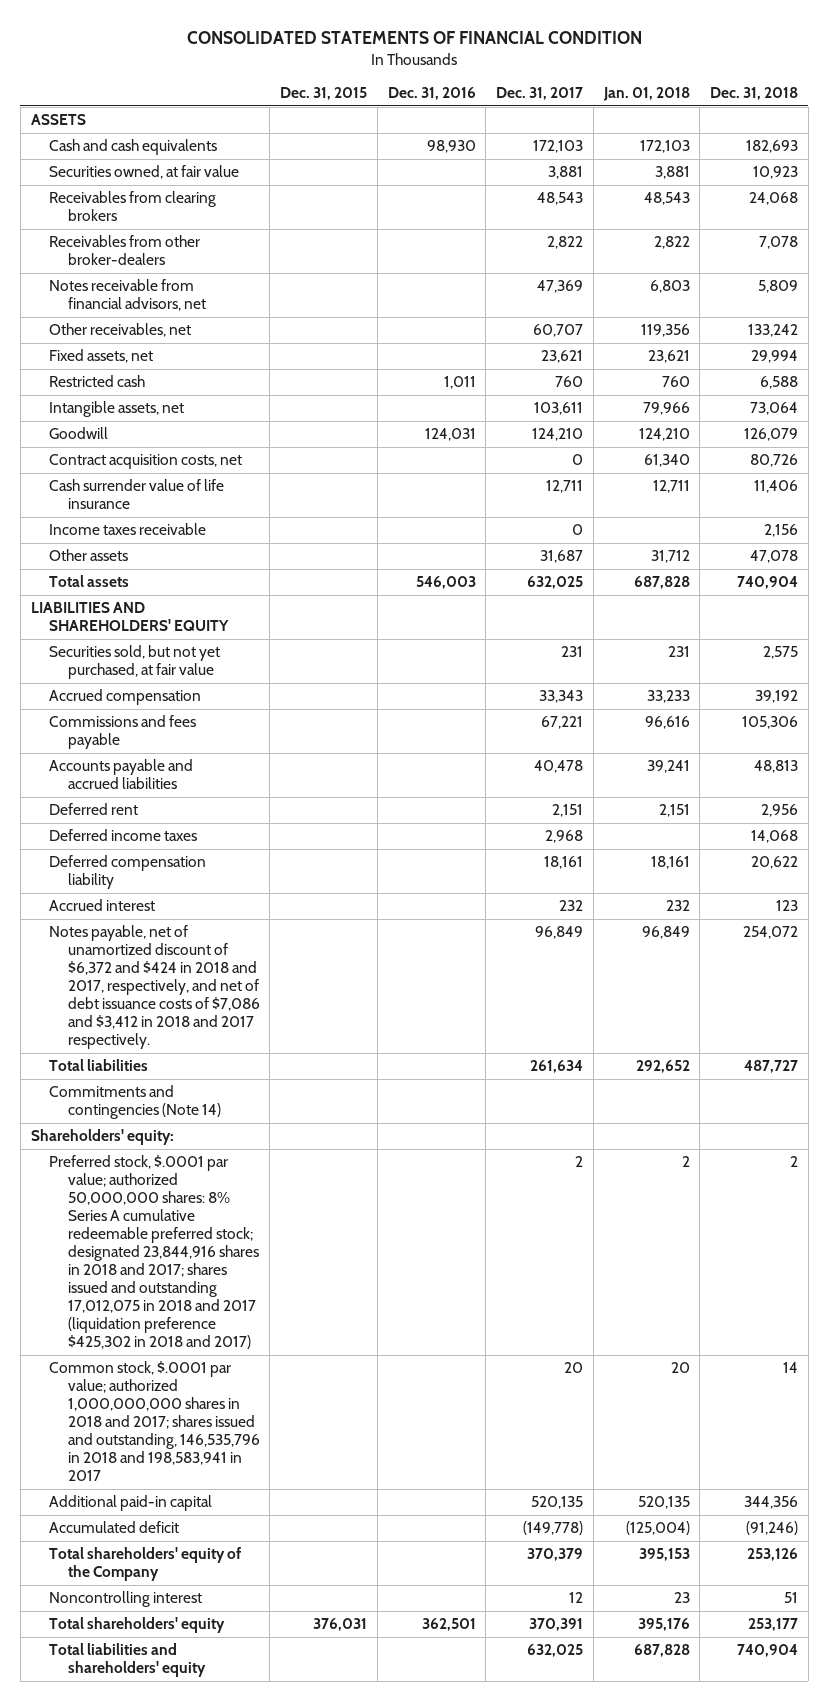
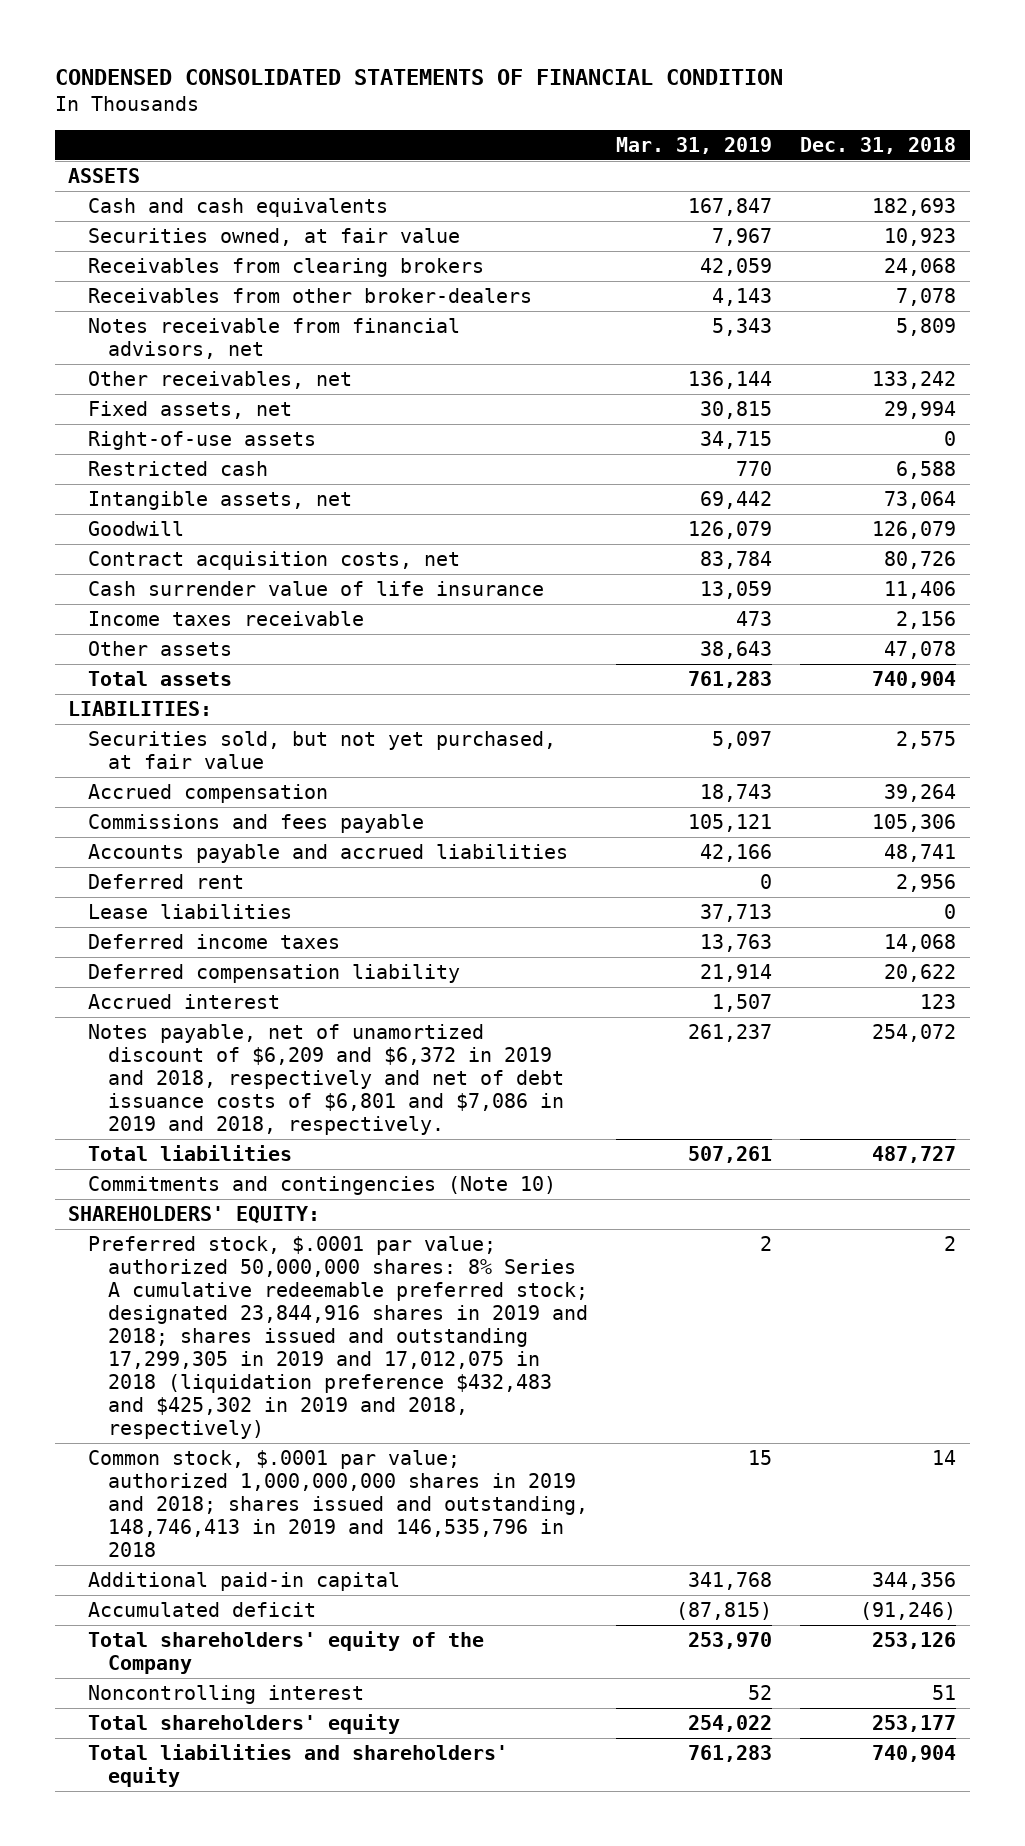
[187,31,643,45] CONSOLIDATED STATEMENTS OF FINANCIAL CONDITION -> [54,68,783,85] CONDENSED CONSOLIDATED STATEMENTS OF FINANCIAL CONDITION
[280,87,368,101] Dec. 31, 2015 -> none
[387,87,476,101] Dec. 31, 2016 -> none
[496,87,584,101] Dec. 31, 2017 -> none
[602,87,690,102] Jan. 01, 2018 -> none
none -> [616,136,773,154] Mar. 31, 2019
none -> [88,430,317,450] Right-of-use assets
[30,602,230,632] LIABILITIES AND SHAREHOLDERS' EQUITY -> none
none -> [68,700,213,716] LIABILITIES:
[755,690,799,704] 39,192 -> [884,783,957,802] 39,264
[754,760,799,774] 48,813 -> [884,843,957,862] 48,741
none -> [88,903,293,919] Lease liabilities
[49,925,260,1050] Notes payable, net of unamortized discount of $6,372 and $424 in 2018 and 2017, respectively, and net of debt issuance costs of $7,086 and $3,412 in 2018 and 2017 respectively. -> [88,1023,565,1135] Notes payable, net of unamortized discount of $6,209 and $6,372 in 2019 and 2018, respectively and net of debt issuance costs of $6,801 and $7,086 in 2019 and 2018, respectively.
[49,1085,221,1120] Commitments and contingencies (Note 14) -> [88,1175,557,1195] Commitments and contingencies (Note 10)
[30,1129,174,1146] Shareholders' equity: -> [68,1205,321,1223] SHAREHOLDERS' EQUITY:
[49,1155,259,1350] Preferred stock, $.0001 par value; authorized 50,000,000 shares: 8% Series A cumulative redeemable preferred stock; designated 23,844,916 shares in 2018 and 2017; shares issued and outstanding 17,012,075 in 2018 and 2017 (liquidation preference $425,302 in 2018 and 2017) -> [88,1235,589,1439] Preferred stock, $.0001 par value; authorized 50,000,000 shares: 8% Series A cumulative redeemable preferred stock; designated 23,844,916 shares in 2019 and 2018; shares issued and outstanding 17,299,305 in 2019 and 17,012,075 in 2018 (liquidation preference $432,483 and $425,302 in 2019 and 2018, respectively)
[49,1361,260,1482] Common stock, $.0001 par value; authorized 1,000,000,000 shares in 2018 and 2017; shares issued and outstanding, 146,535,796 in 2018 and 198,583,941 in 2017 -> [88,1449,589,1557] Common stock, $.0001 par value; authorized 1,000,000,000 shares in 2019 and 2018; shares issued and outstanding, 148,746,413 in 2019 and 146,535,796 in 2018

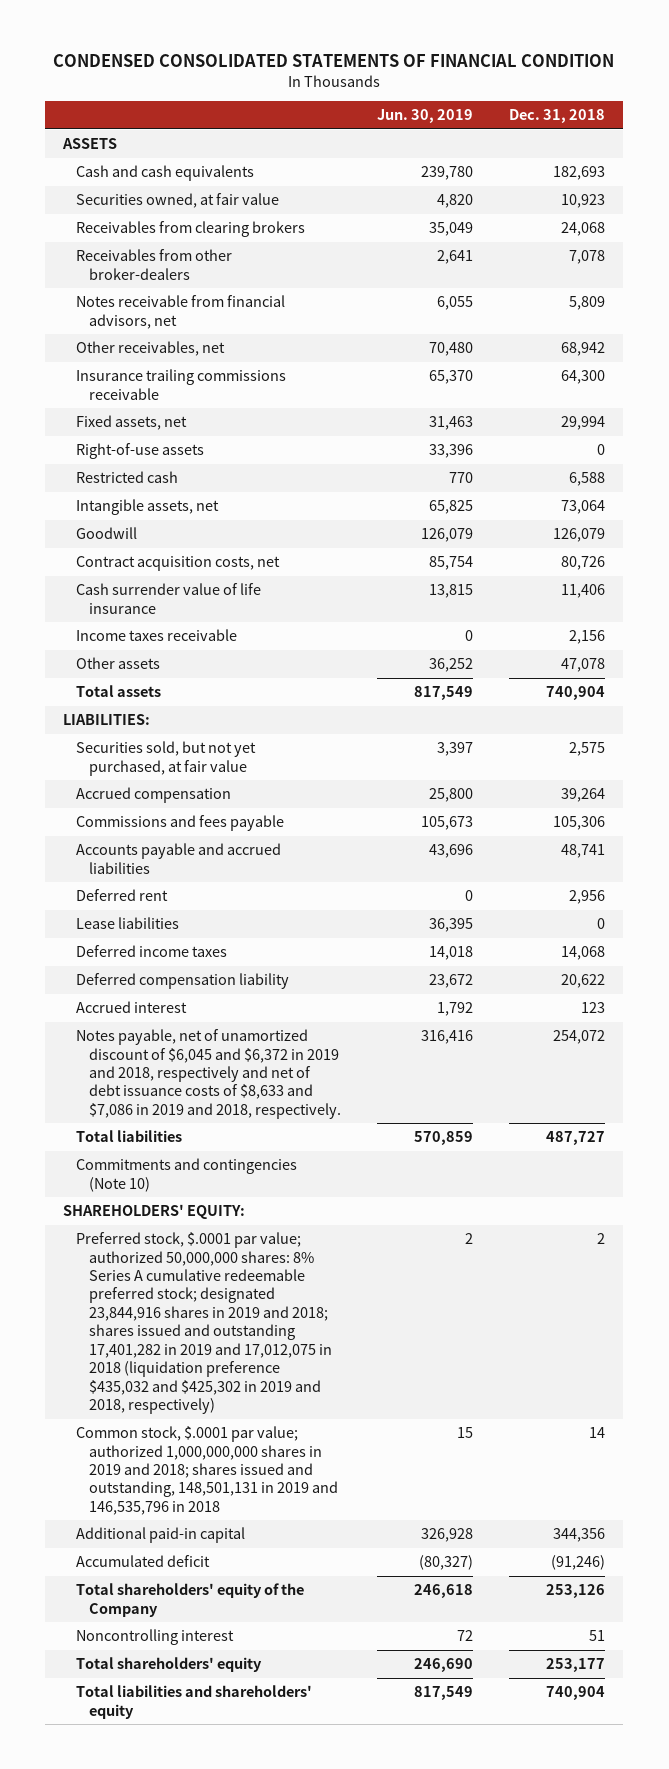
[616,136,773,154] Mar. 31, 2019 -> none
none -> [377,109,474,124] Jun. 30, 2019
[872,370,957,389] 133,242 -> [561,342,606,357] 68,942
none -> [76,369,287,400] Insurance trailing commissions receivable
[88,1023,565,1135] Notes payable, net of unamortized discount of $6,209 and $6,372 in 2019 and 2018, respectively and net of debt issuance costs of $6,801 and $7,086 in 2019 and 2018, respectively. -> [76,1029,342,1119] Notes payable, net of unamortized discount of $6,045 and $6,372 in 2019 and 2018, respectively and net of debt issuance costs of $8,633 and $7,086 in 2019 and 2018, respectively.
[88,1235,589,1439] Preferred stock, $.0001 par value; authorized 50,000,000 shares: 8% Series A cumulative redeemable preferred stock; designated 23,844,916 shares in 2019 and 2018; shares issued and outstanding 17,299,305 in 2019 and 17,012,075 in 2018 (liquidation preference $432,483 and $425,302 in 2019 and 2018, respectively) -> [76,1232,333,1415] Preferred stock, $.0001 par value; authorized 50,000,000 shares: 8% Series A cumulative redeemable preferred stock; designated 23,844,916 shares in 2019 and 2018; shares issued and outstanding 17,401,282 in 2019 and 17,012,075 in 2018 (liquidation preference $435,032 and $425,302 in 2019 and 2018, respectively)
[88,1449,589,1557] Common stock, $.0001 par value; authorized 1,000,000,000 shares in 2019 and 2018; shares issued and outstanding, 148,746,413 in 2019 and 146,535,796 in 2018 -> [76,1426,339,1515] Common stock, $.0001 par value; authorized 1,000,000,000 shares in 2019 and 2018; shares issued and outstanding, 148,501,131 in 2019 and 146,535,796 in 2018

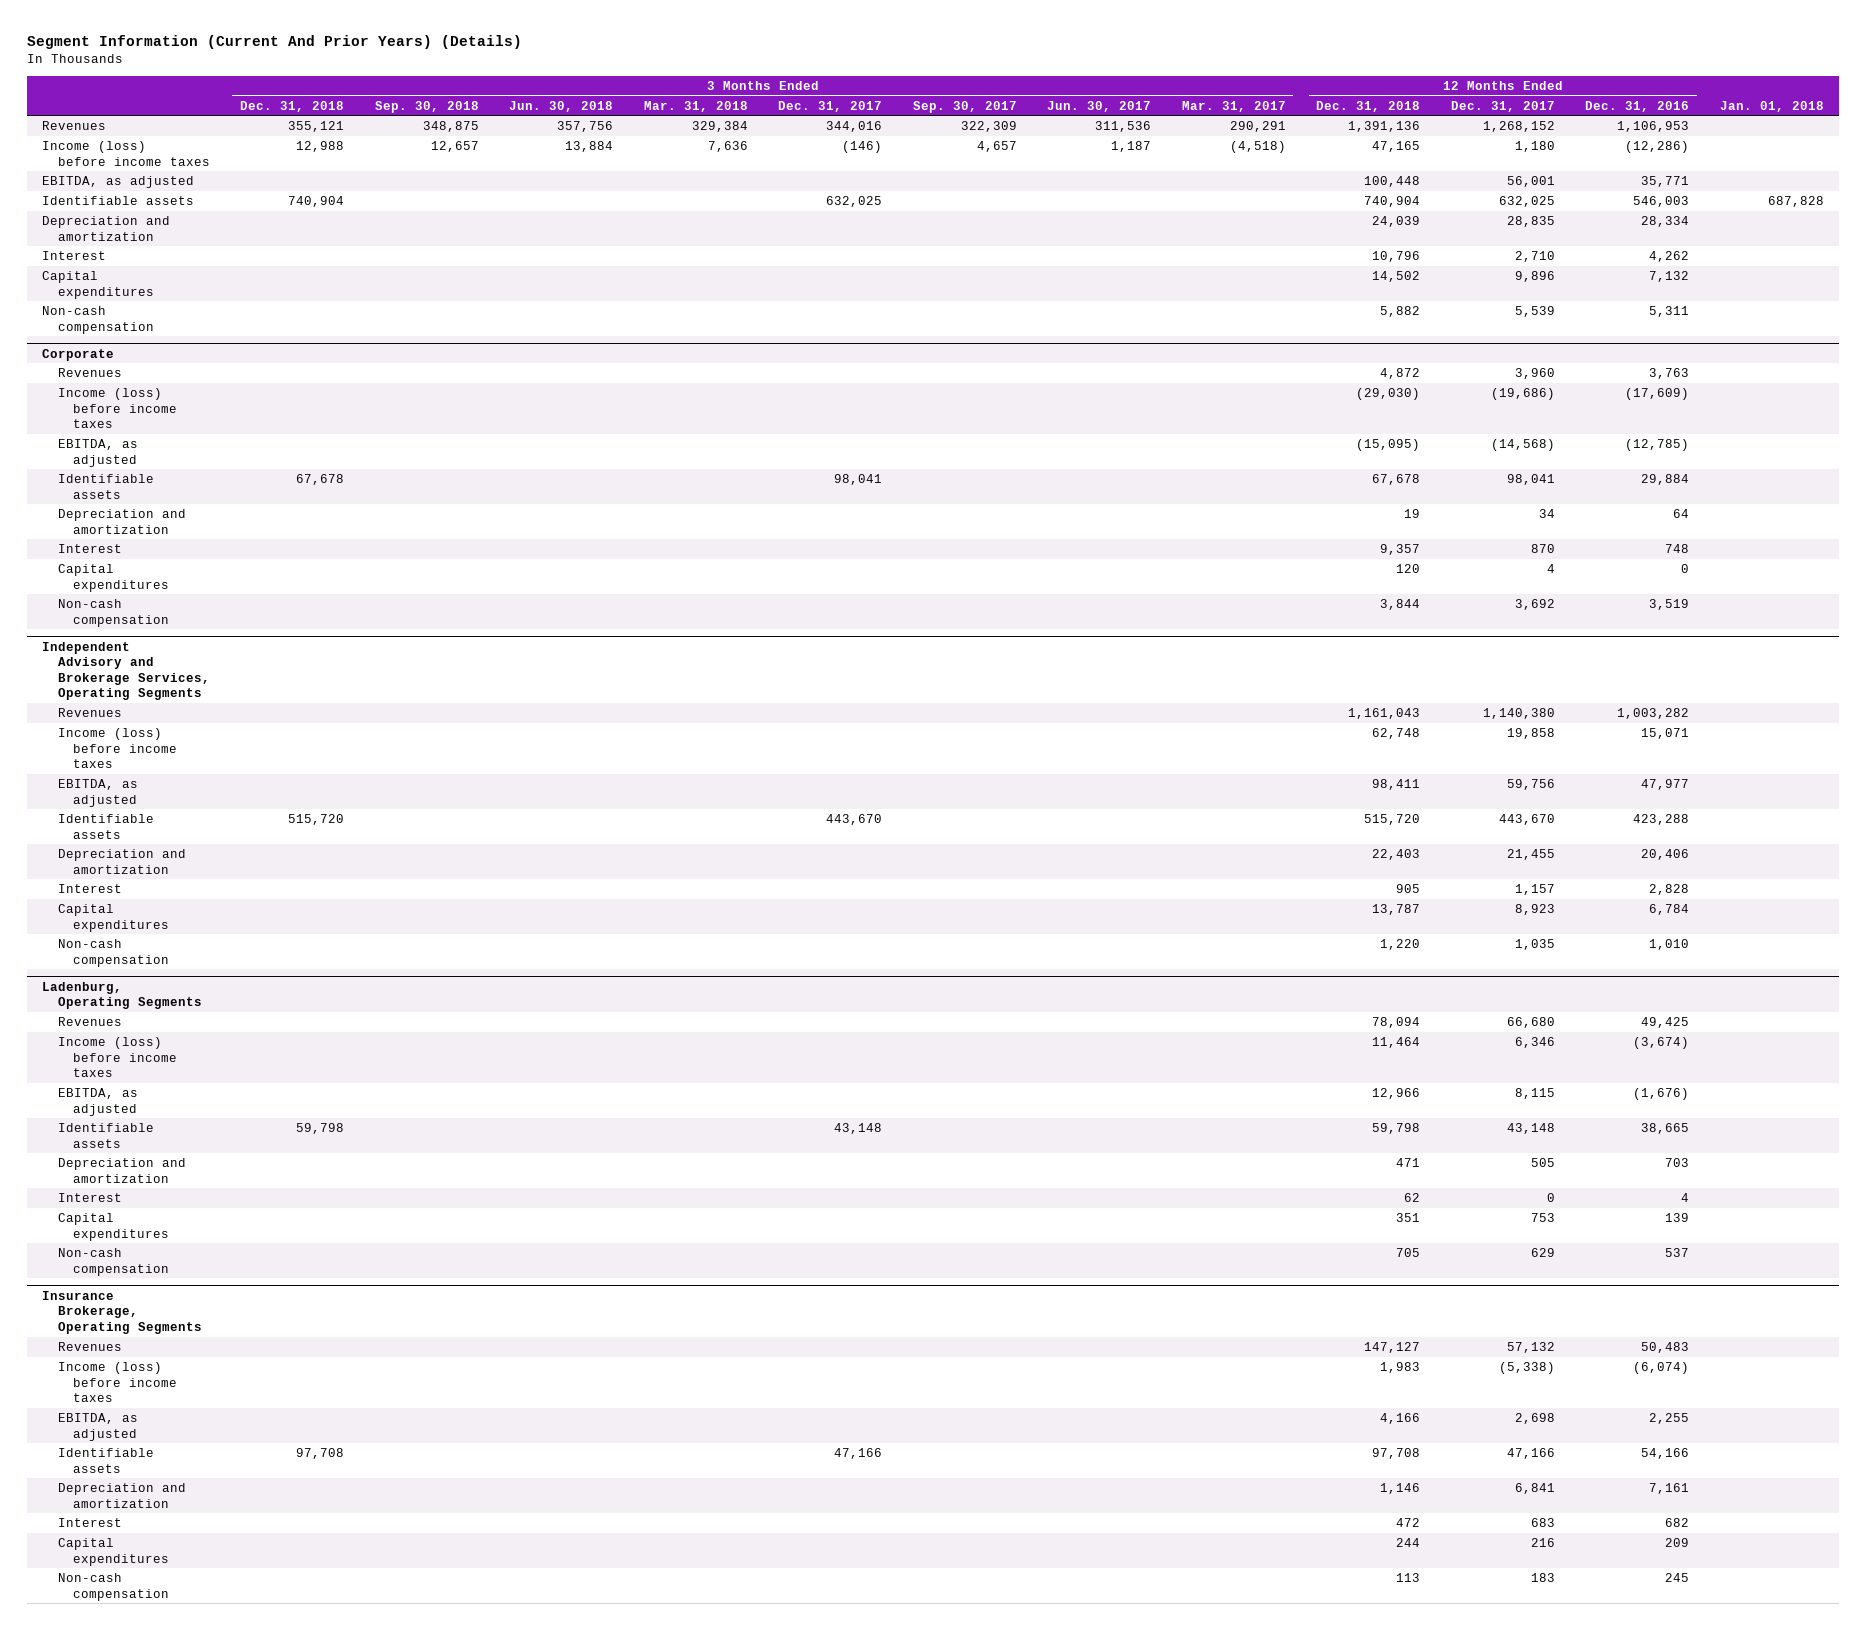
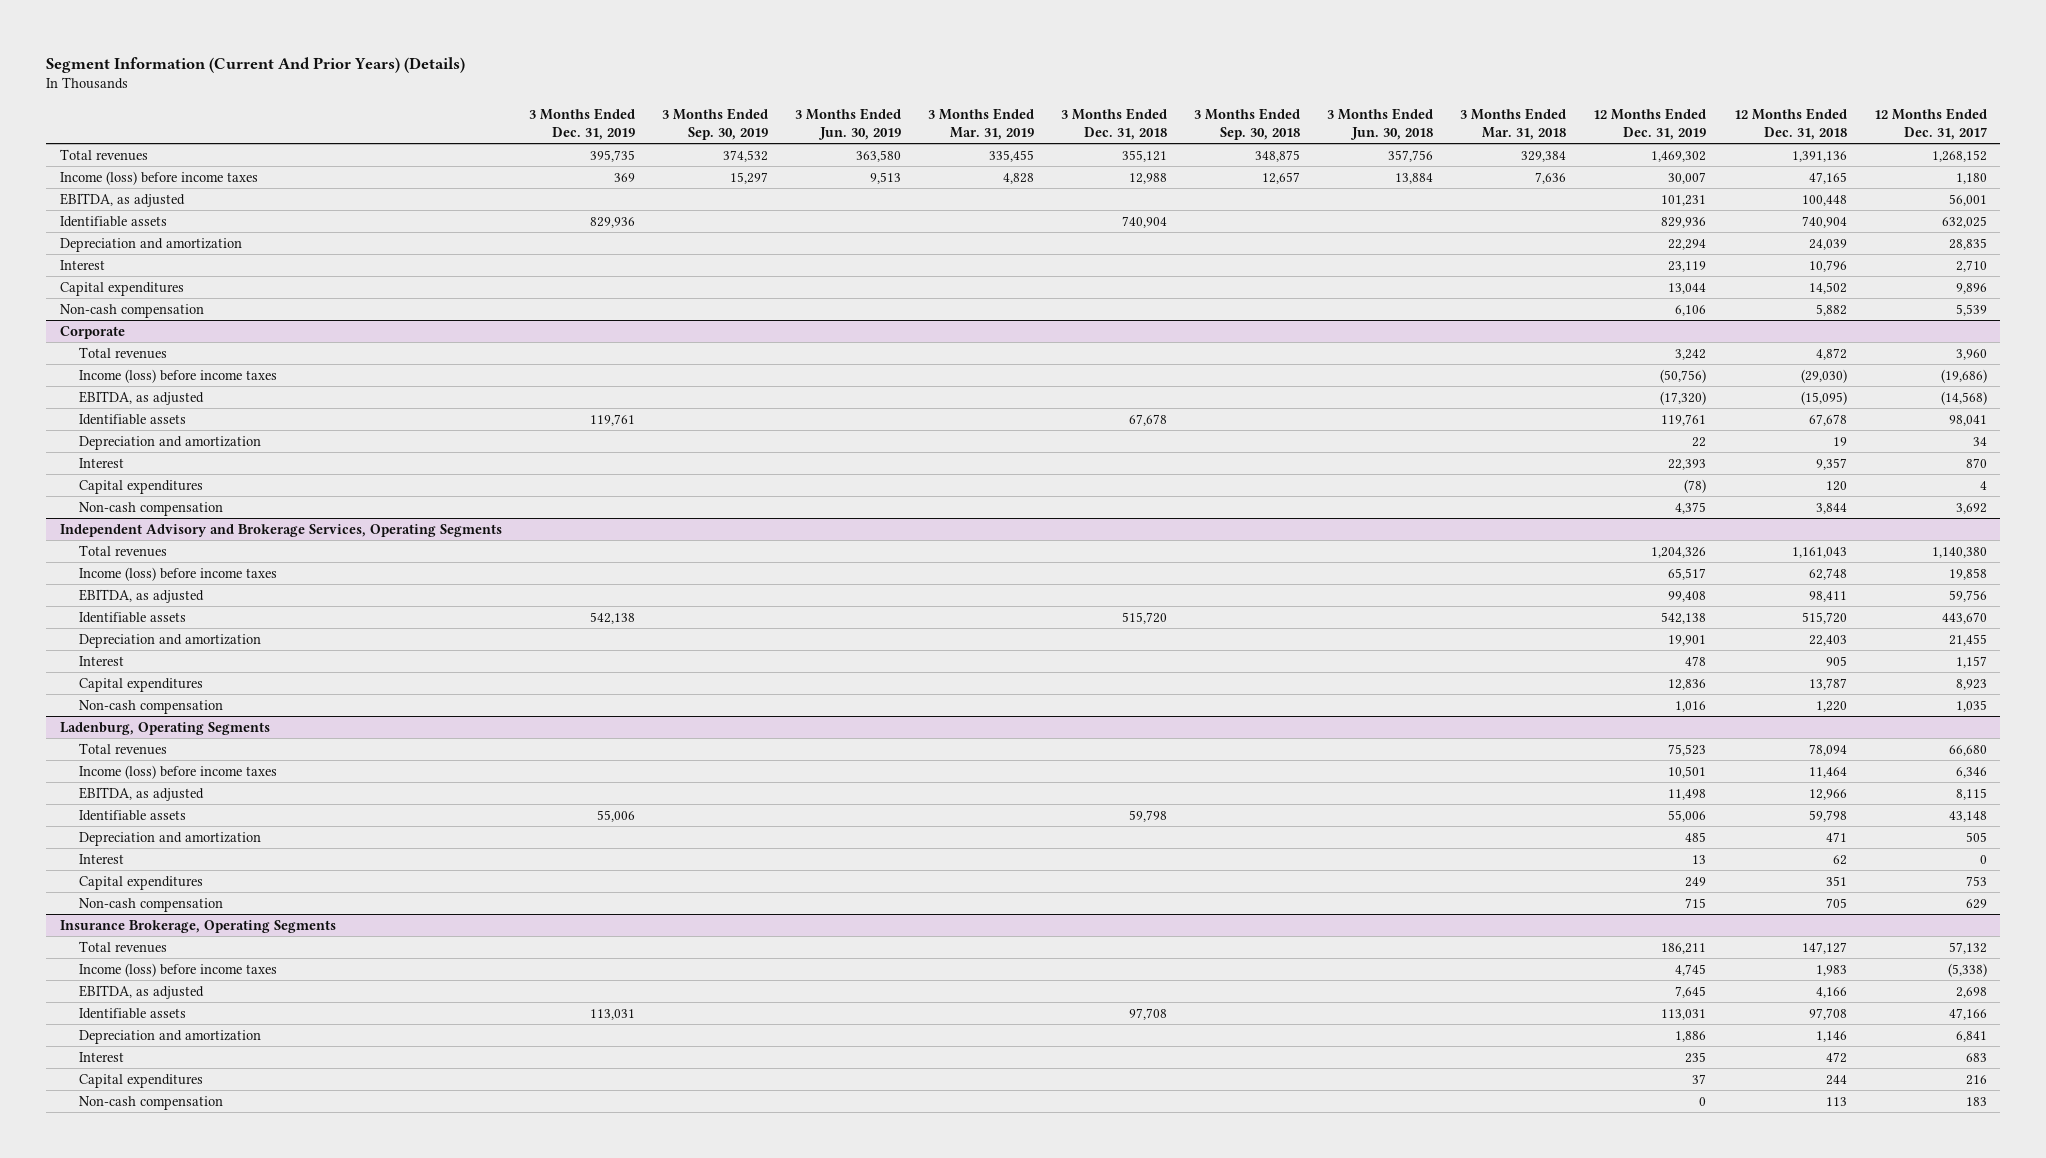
[778,100,883,112] Dec. 31, 2017 -> none
[912,100,1017,113] Sep. 30, 2017 -> none
[1047,100,1152,112] Jun. 30, 2017 -> none
[1181,100,1286,112] Mar. 31, 2017 -> none
[1585,100,1690,112] Dec. 31, 2016 -> none
[1719,100,1824,112] Jan. 01, 2018 -> none
none -> [528,107,635,141] 3 Months Ended Dec. 31, 2019
none -> [661,107,768,141] 3 Months Ended Sep. 30, 2019
none -> [794,107,901,141] 3 Months Ended Jun. 30, 2019
none -> [928,107,1035,141] 3 Months Ended Mar. 31, 2019
none -> [1593,107,1707,141] 12 Months Ended Dec. 31, 2019
[42,120,107,130] Revenues -> [59,148,148,161] Total revenues
[57,367,122,377] Revenues -> [78,346,167,359] Total revenues
[57,707,122,717] Revenues -> [78,544,167,557] Total revenues
[57,1016,122,1026] Revenues -> [78,742,167,755] Total revenues
[57,1341,122,1351] Revenues -> [78,940,167,953] Total revenues

